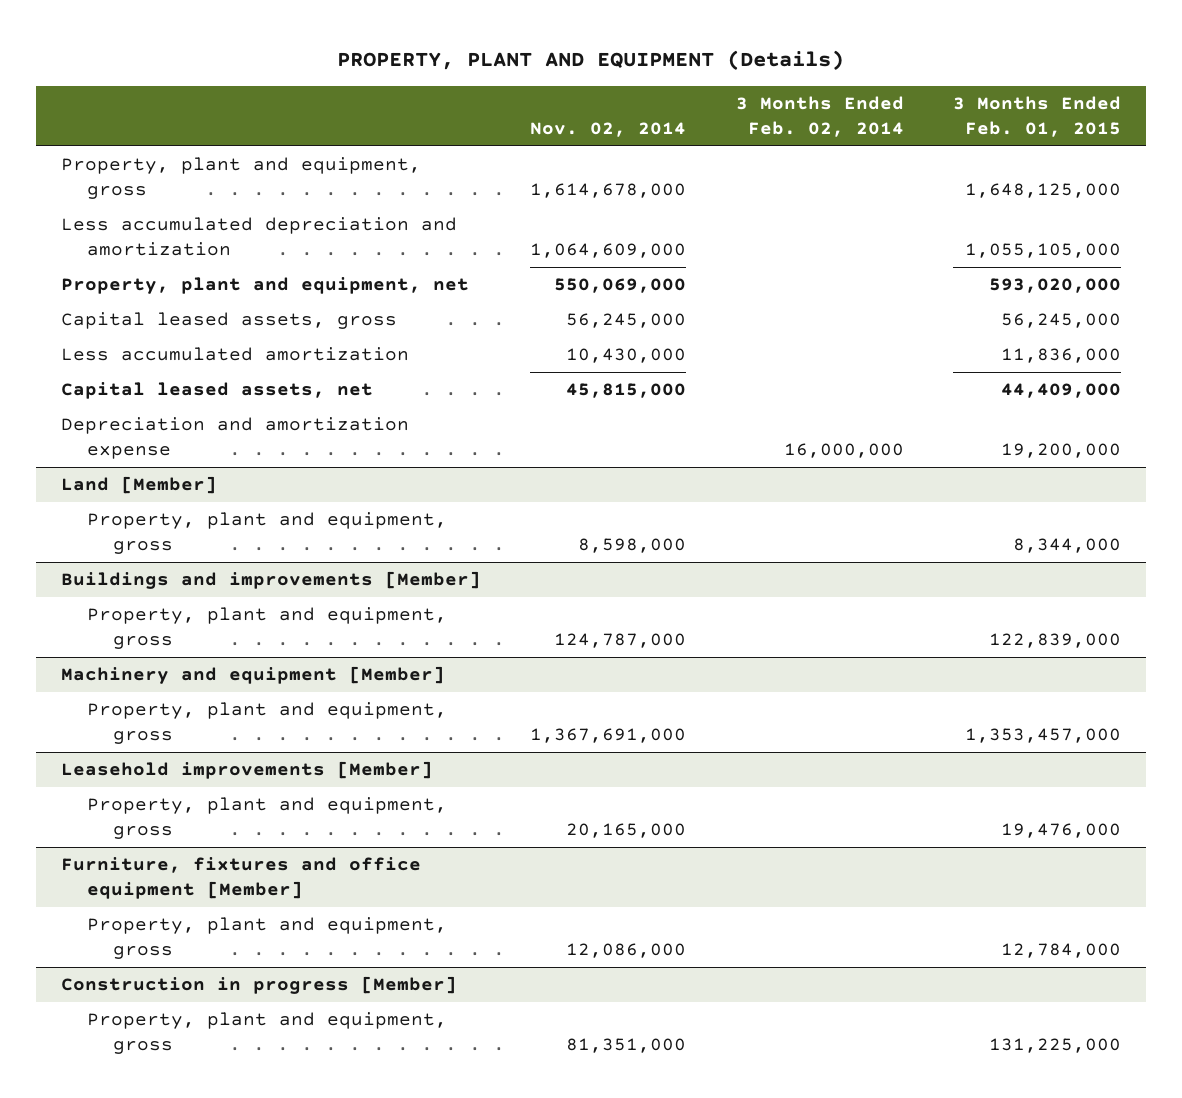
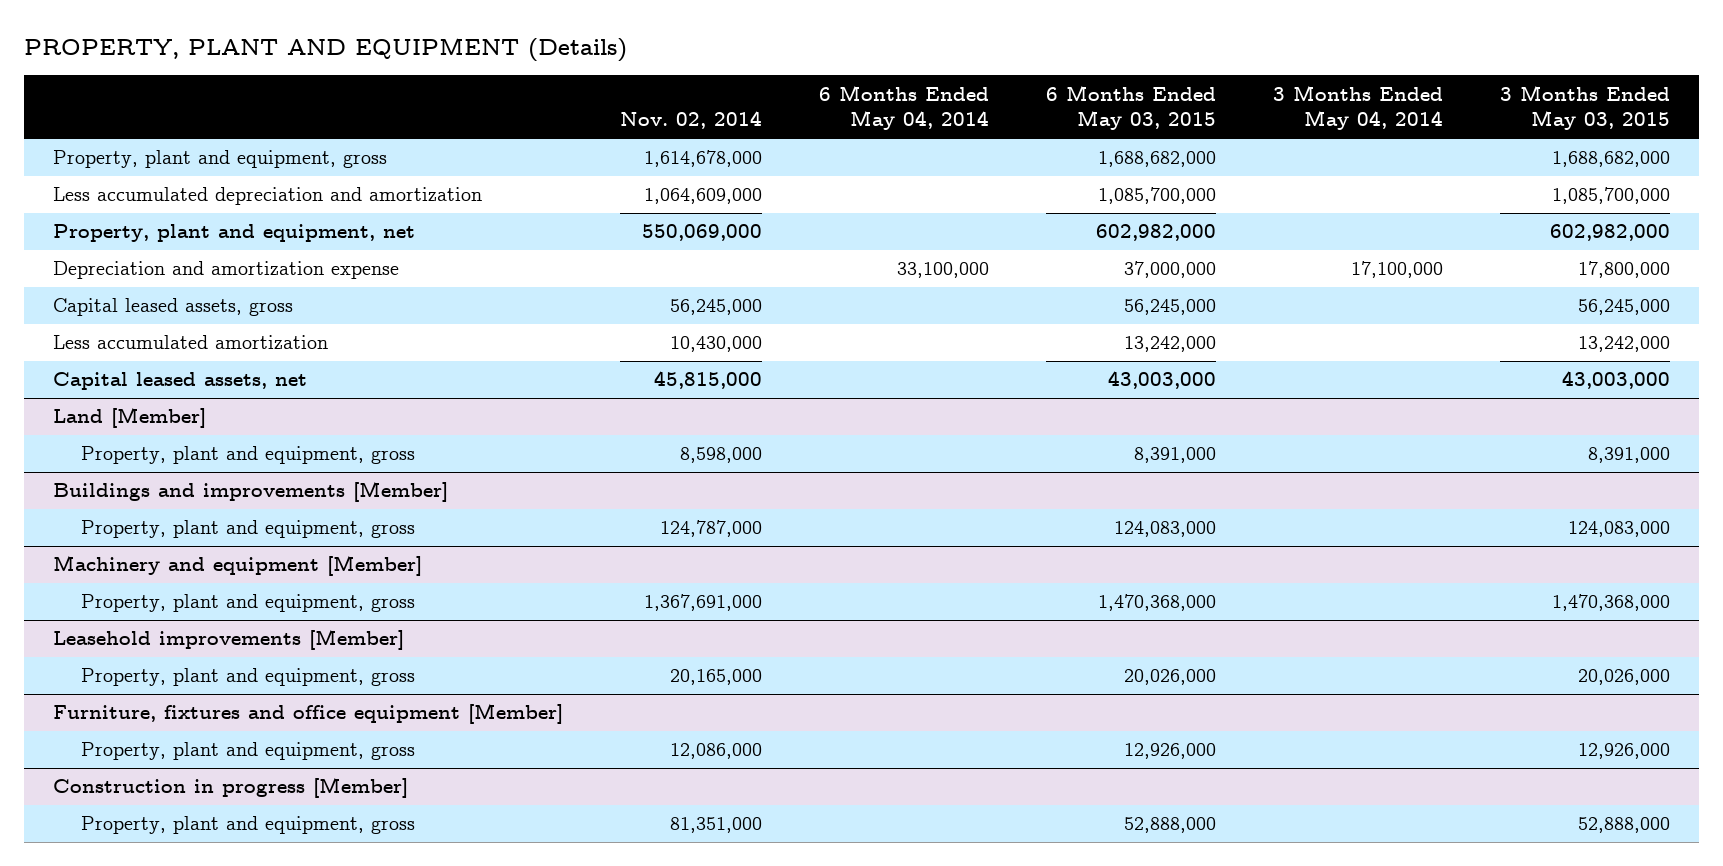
[735,96,904,137] 3 Months Ended Feb. 02, 2014 -> none
[952,96,1121,137] 3 Months Ended Feb. 01, 2015 -> none
none -> [819,84,990,131] 6 Months Ended May 04, 2014
none -> [1046,84,1217,131] 6 Months Ended May 03, 2015
none -> [1273,84,1444,131] 3 Months Ended May 04, 2014
none -> [1500,84,1671,131] 3 Months Ended May 03, 2015
[60,417,409,459] Depreciation and amortization expense -> [52,261,399,280] Depreciation and amortization expense

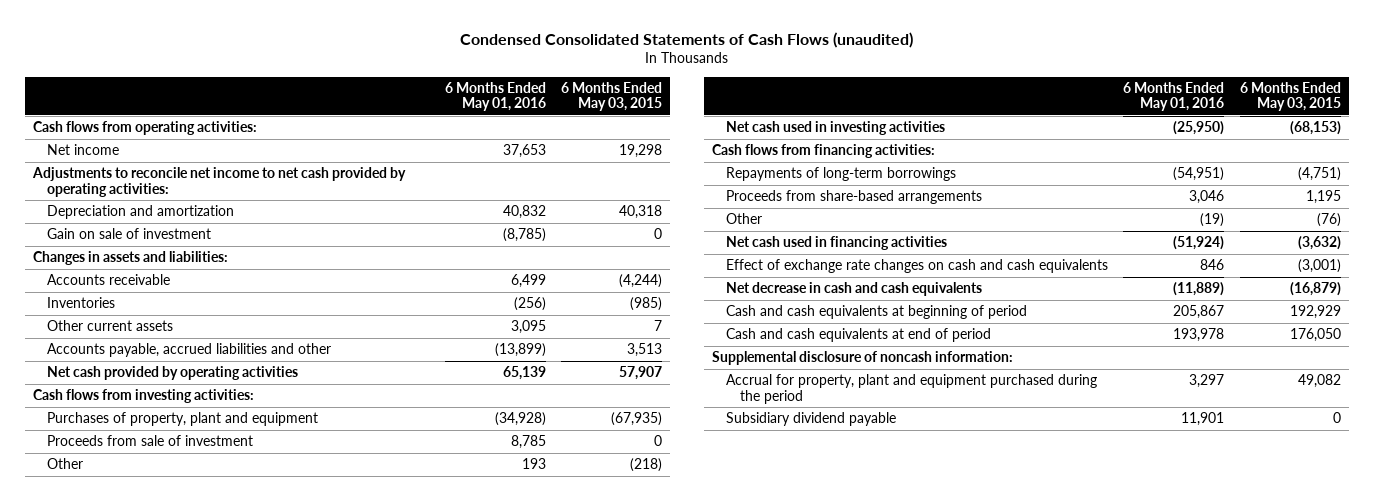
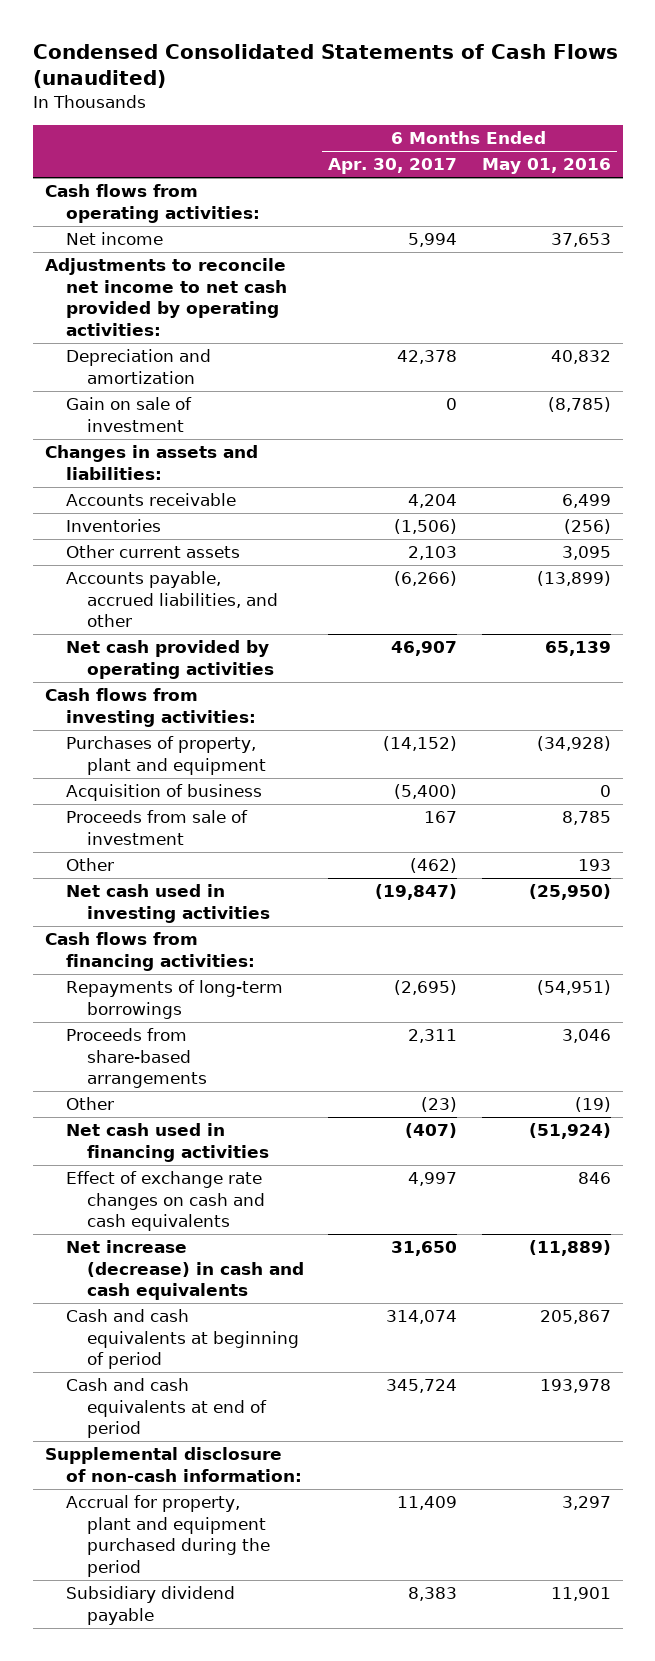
[561,81,663,112] 6 Months Ended May 03, 2015 -> none
none -> [328,158,458,175] Apr. 30, 2017
[46,343,331,358] Accounts payable, accrued liabilities and other -> [65,571,279,628] Accounts payable, accrued liabilities, and other
none -> [65,784,262,802] Acquisition of business
[725,282,982,297] Net decrease in cash and cash equivalents -> [65,1240,305,1301] Net increase (decrease) in cash and cash equivalents
[711,351,1013,366] Supplemental disclosure of noncash information: -> [44,1447,302,1482] Supplemental disclosure of non-cash information:

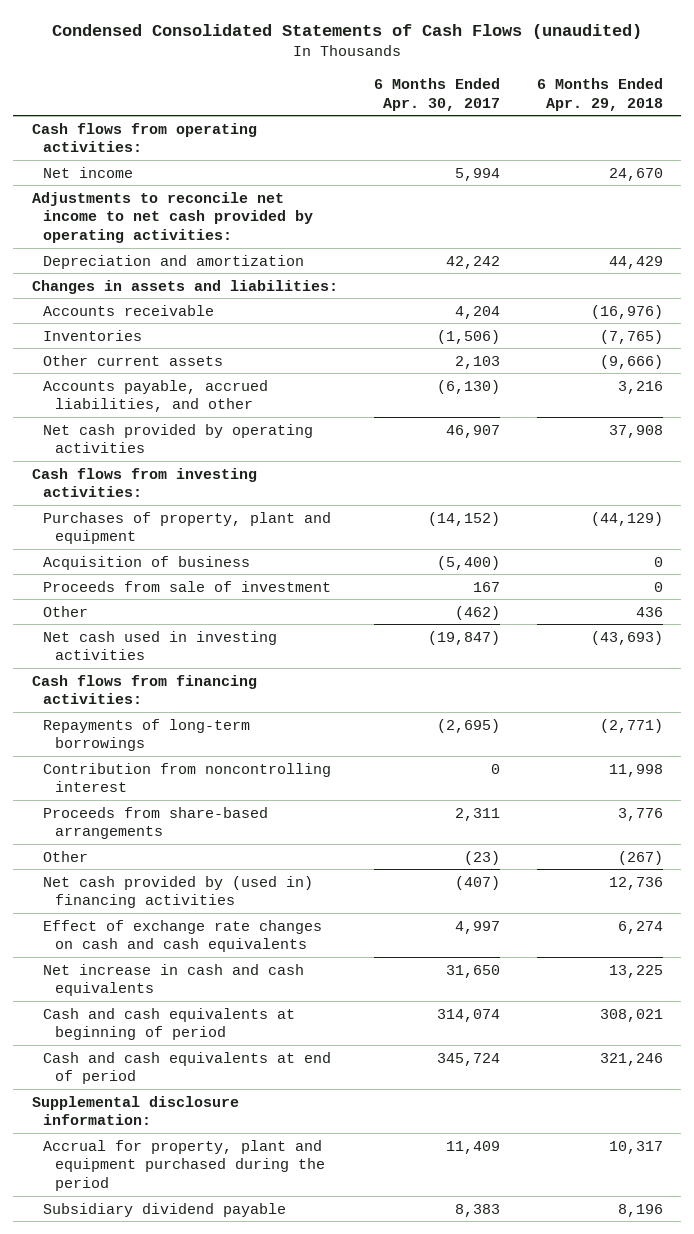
[481,158,611,175] May 01, 2016 -> none
none -> [536,77,663,111] 6 Months Ended Apr. 29, 2018
[65,397,192,432] Gain on sale of investment -> none
[397,350,458,365] 42,378 -> [446,255,501,269] 42,242
[394,571,458,587] (6,266) -> [437,379,501,394] (6,130)
none -> [43,762,332,793] Contribution from noncontrolling interest
[65,1123,270,1162] Net cash used in financing activities -> [43,875,314,909] Net cash provided by (used in) financing activities
[65,1240,305,1301] Net increase (decrease) in cash and cash equivalents -> [43,963,305,997] Net increase in cash and cash equivalents
[44,1447,302,1482] Supplemental disclosure of non-cash information: -> [31,1095,239,1126] Supplemental disclosure information:

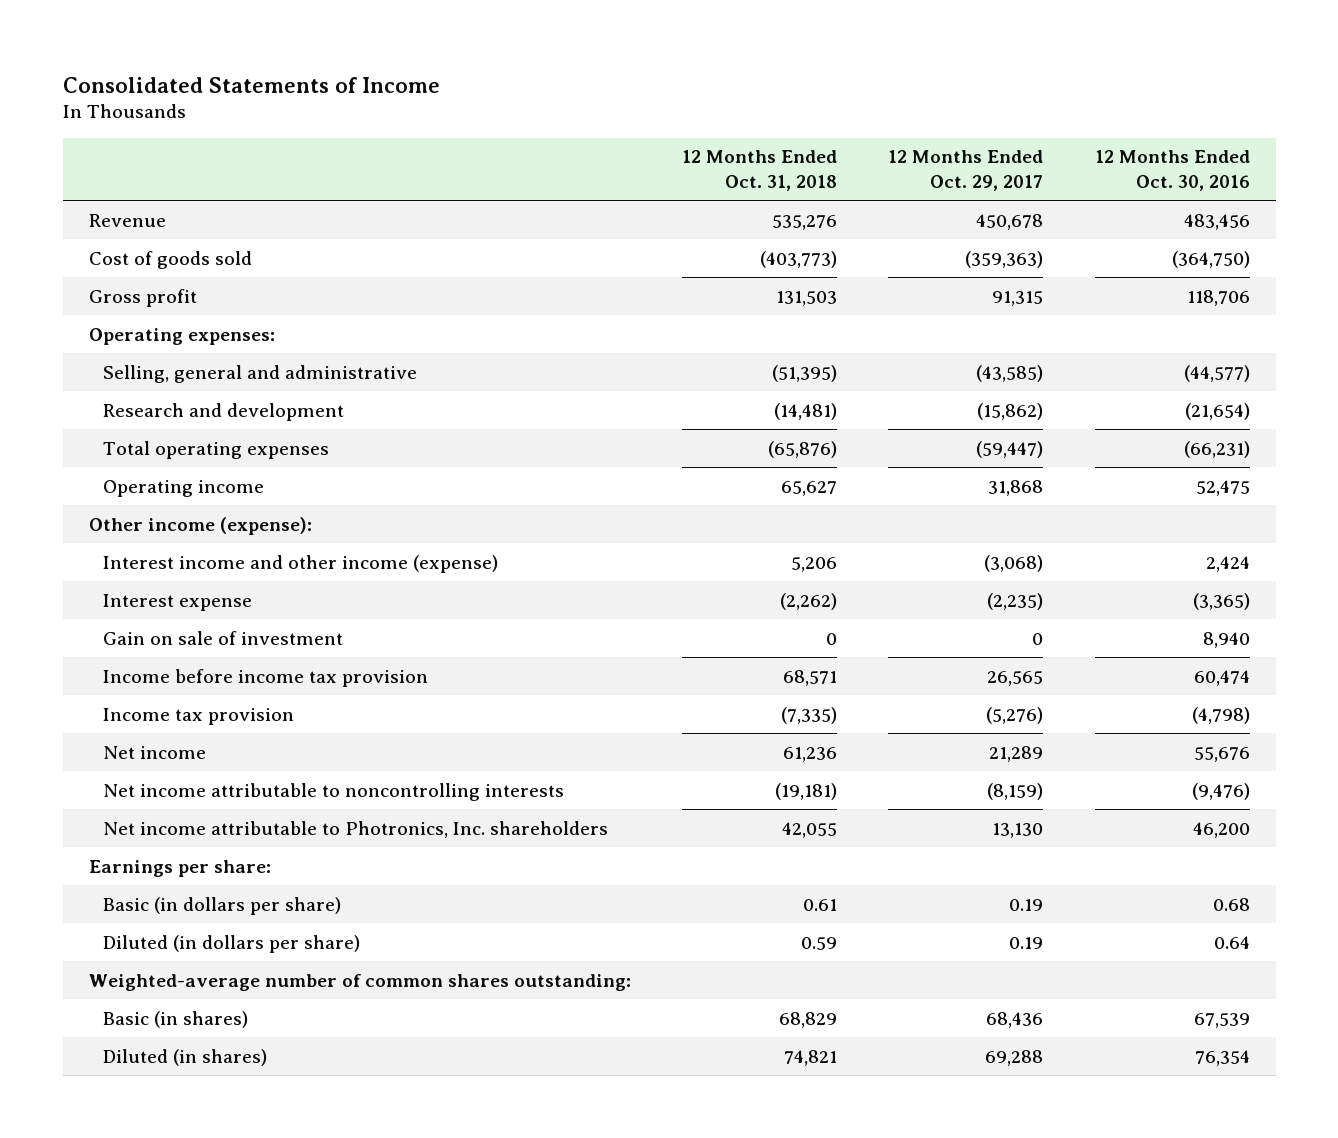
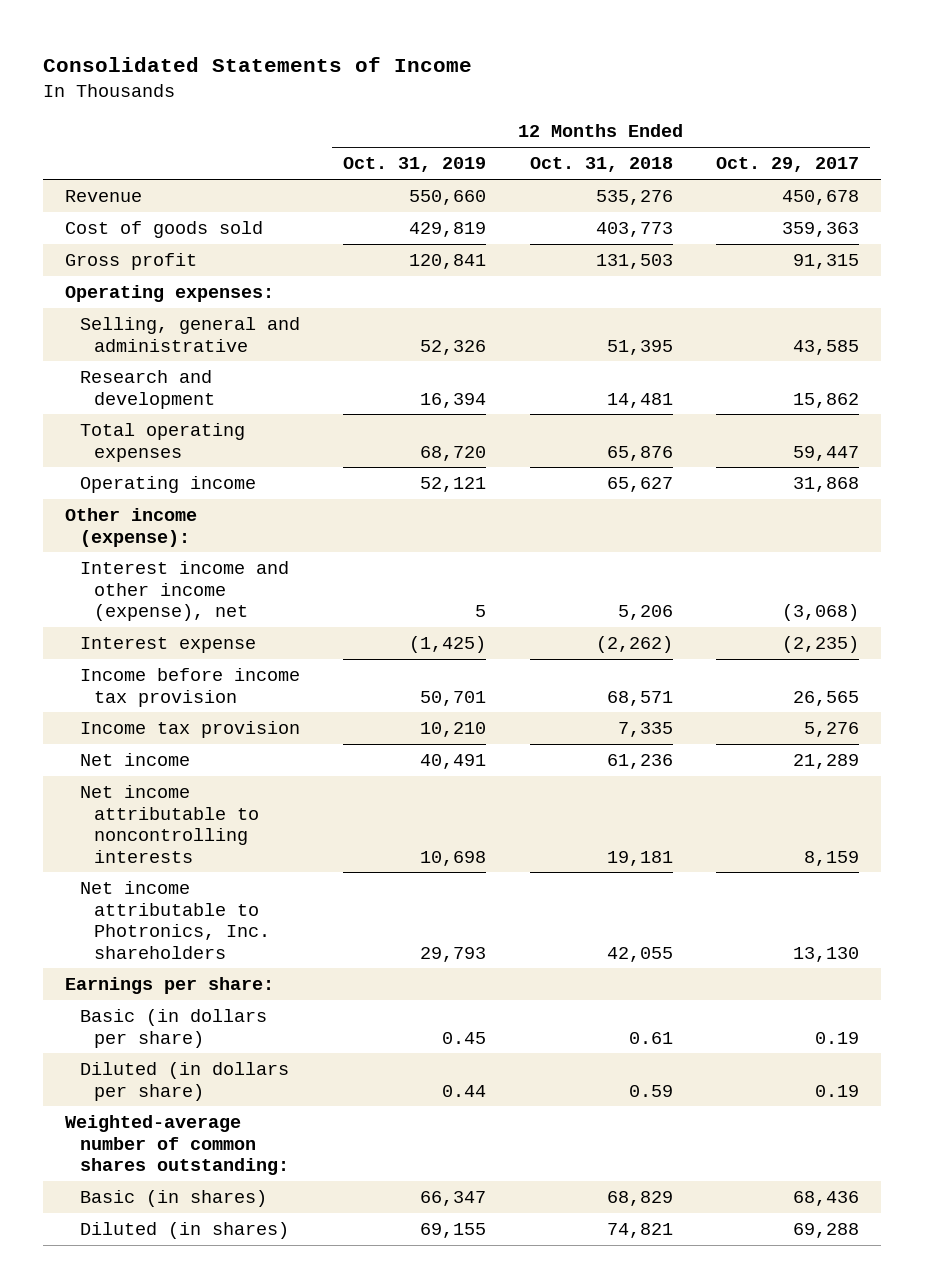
[1094,150,1250,191] 12 Months Ended Oct. 30, 2016 -> none
none -> [343,157,487,173] Oct. 31, 2019
[760,250,838,268] (403,773) -> [595,222,673,238] 403,773
[965,250,1044,268] (359,363) -> [782,222,860,238] 359,363
[772,364,838,382] (51,395) -> [606,339,673,355] 51,395
[976,364,1044,382] (43,585) -> [793,339,860,355] 43,585
[774,402,838,420] (14,481) -> [606,392,673,408] 14,481
[977,402,1044,420] (15,862) -> [793,392,860,408] 15,862
[768,440,838,458] (65,876) -> [606,445,673,461] 65,876
[976,440,1044,458] (59,447) -> [793,445,860,461] 59,447
[103,554,499,573] Interest income and other income (expense) -> [79,561,289,622] Interest income and other income (expense), net
[103,630,344,645] Gain on sale of investment -> none
[781,706,838,724] (7,335) -> [617,722,673,738] 7,335
[986,706,1044,724] (5,276) -> [804,722,860,738] 5,276
[775,782,838,800] (19,181) -> [606,850,673,866] 19,181
[987,782,1044,800] (8,159) -> [804,850,860,866] 8,159

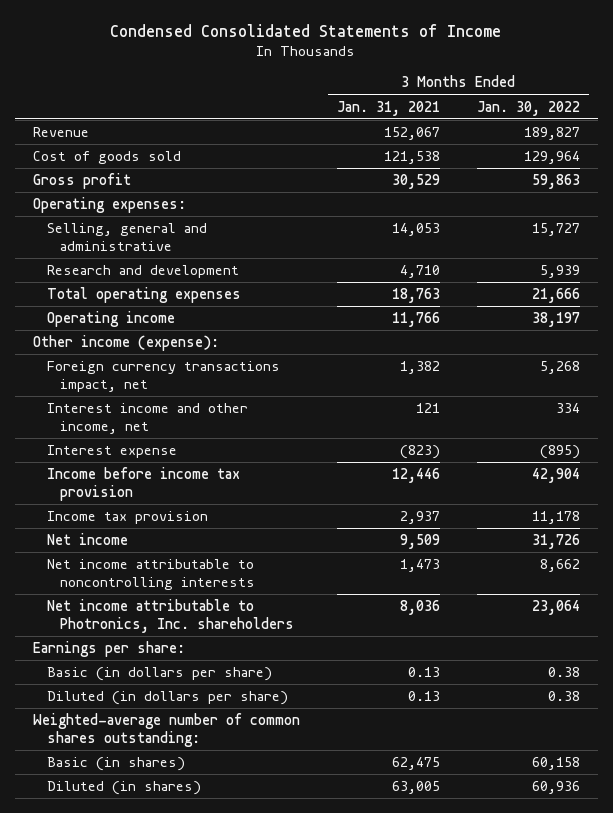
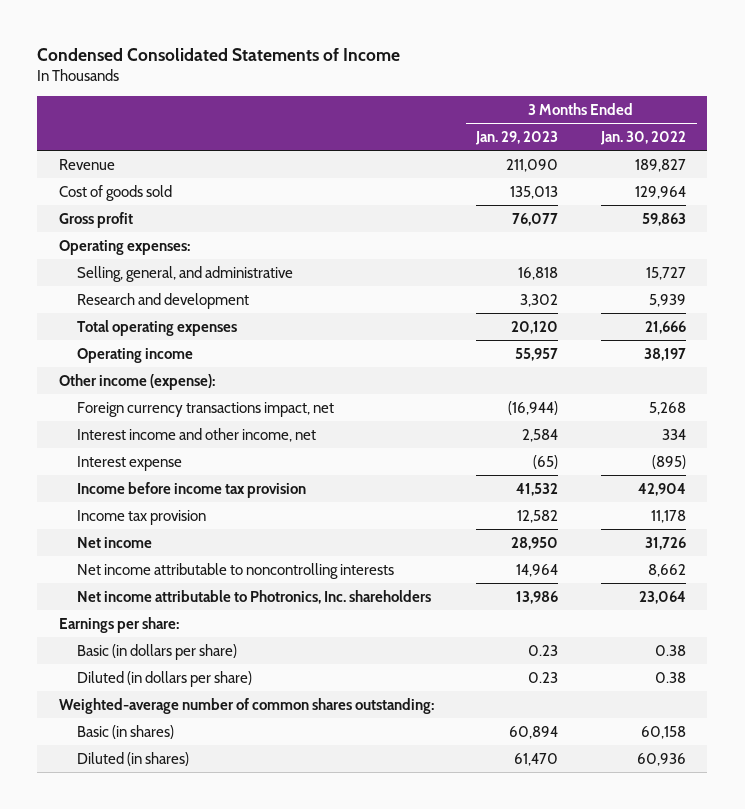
[336,100,440,116] Jan. 31, 2021 -> none
none -> [475,131,559,146] Jan. 29, 2023
[46,223,207,251] Selling, general and administrative -> [76,265,293,282] Selling, general, and administrative

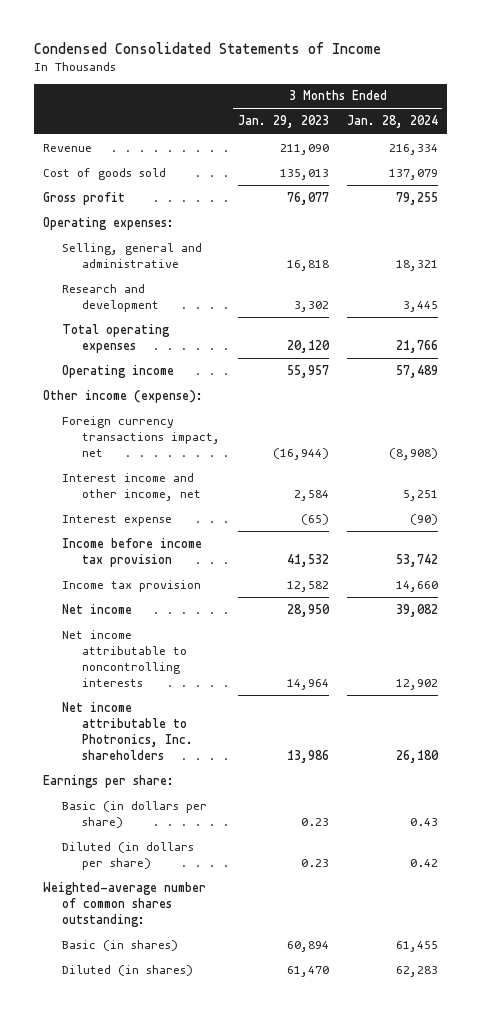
[599,131,686,146] Jan. 30, 2022 -> none
none -> [346,115,438,129] Jan. 28, 2024
[76,265,293,282] Selling, general, and administrative -> [62,242,203,268] Selling, general and administrative

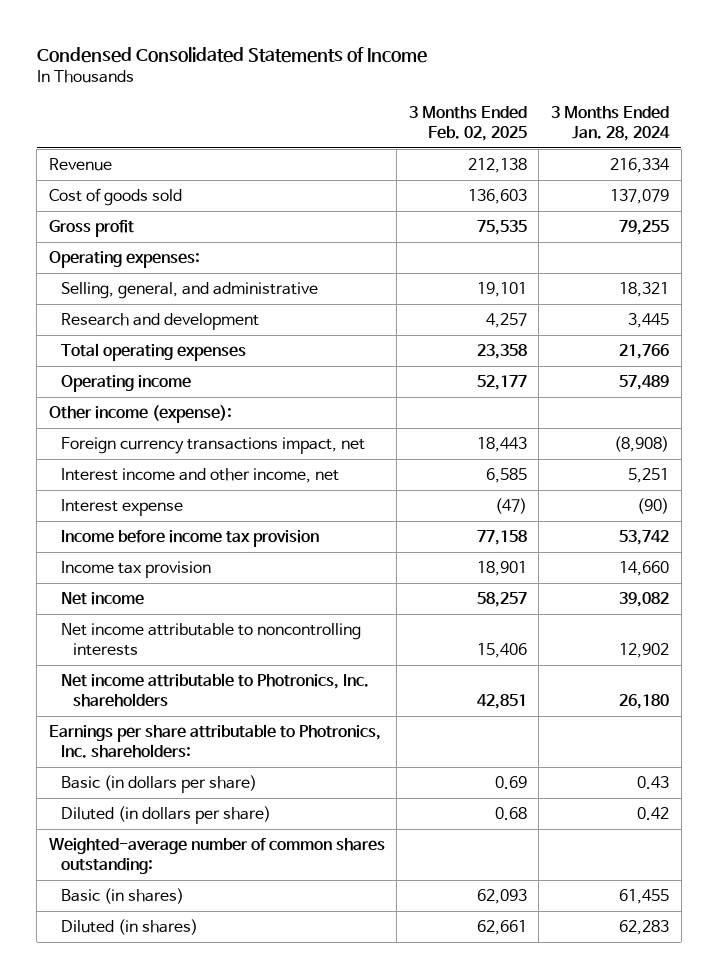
[237,115,329,129] Jan. 29, 2023 -> none
none -> [408,106,527,141] 3 Months Ended Feb. 02, 2025
[62,242,203,268] Selling, general and administrative -> [60,282,318,300] Selling, general, and administrative
[43,774,175,788] Earnings per share: -> [48,724,381,758] Earnings per share attributable to Photronics, Inc. shareholders:

